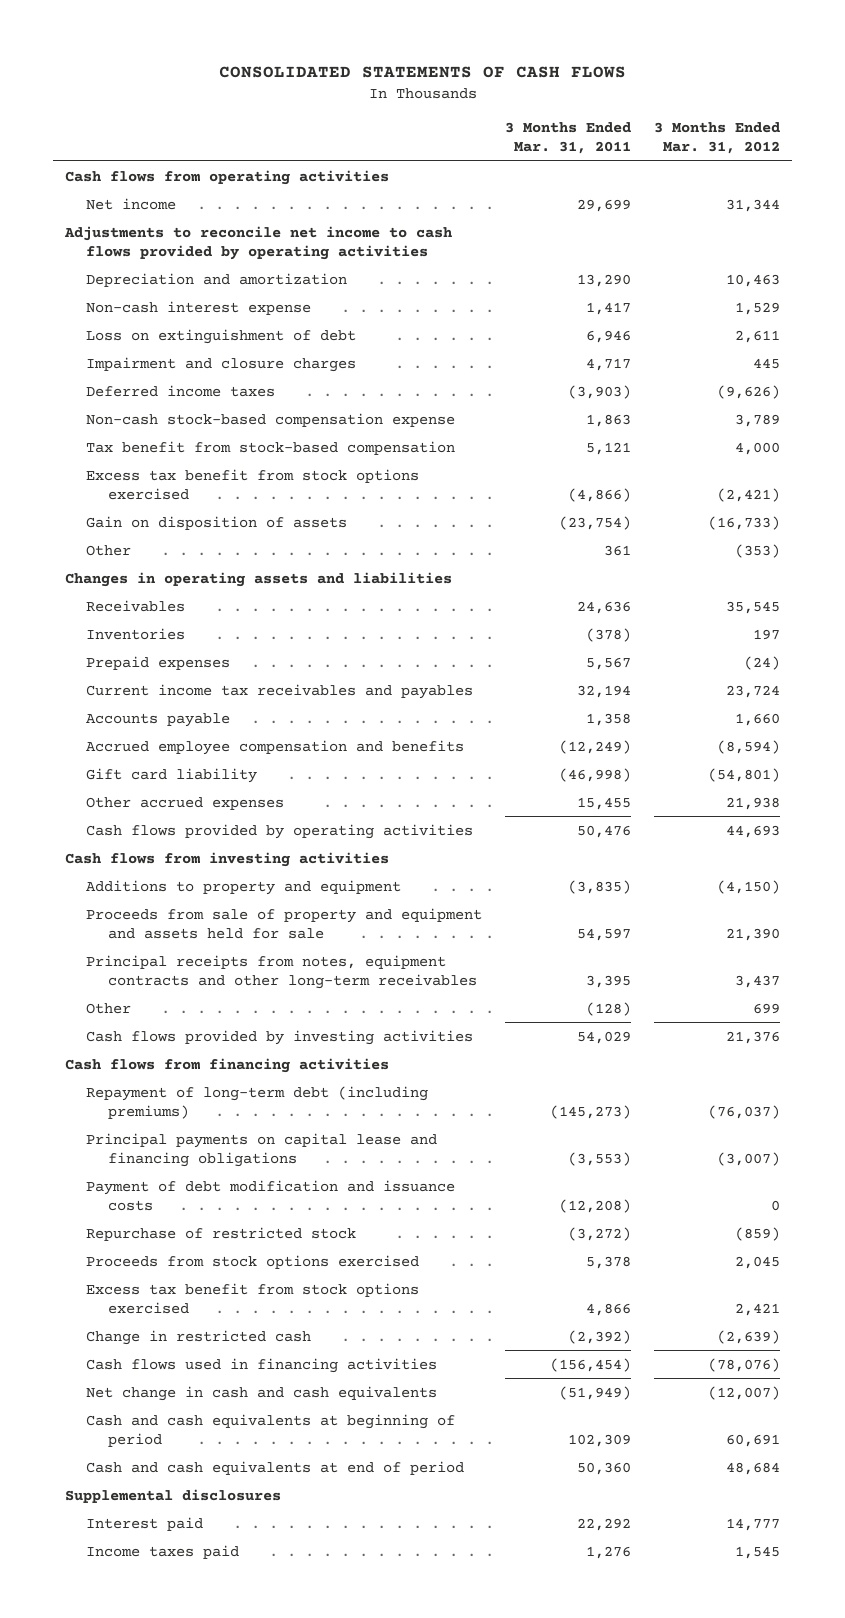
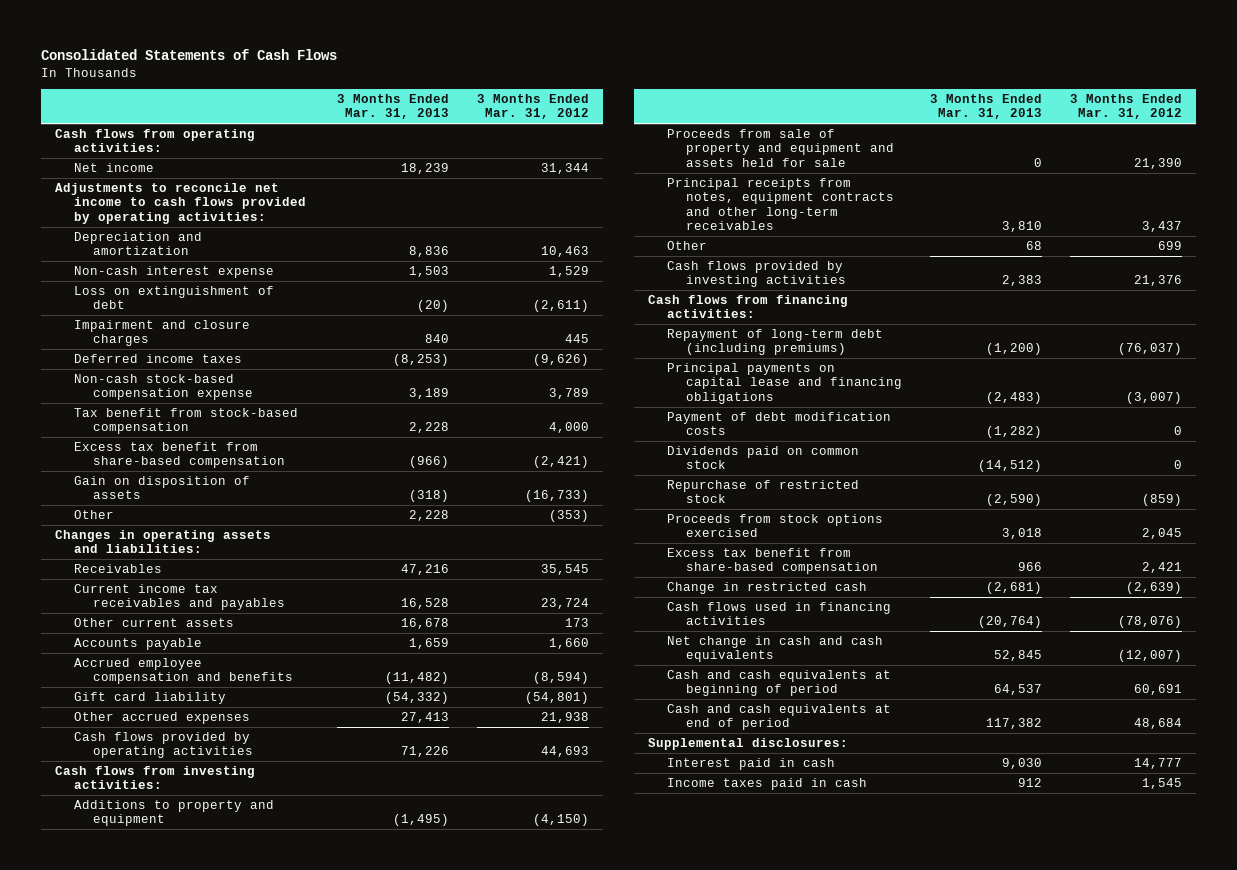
[218,66,626,79] CONSOLIDATED STATEMENTS OF CASH FLOWS -> [40,49,337,61] Consolidated Statements of Cash Flows
[505,121,632,155] 3 Months Ended Mar. 31, 2011 -> none
none -> [337,94,450,120] 3 Months Ended Mar. 31, 2013
[64,169,389,185] Cash flows from operating activities -> [54,129,255,153] Cash flows from operating activities:
[63,225,452,260] Adjustments to reconcile net income to cash flows provided by operating activities -> [54,183,306,224] Adjustments to reconcile net income to cash flows provided by operating activities:
[735,329,781,343] 2,611 -> [533,300,590,313] (2,611)
[86,468,420,500] Excess tax benefit from stock options exercised -> [73,442,286,469] Excess tax benefit from share-based compensation
[64,571,452,587] Changes in operating assets and liabilities -> [54,530,271,554] Changes in operating assets and liabilities:
[86,627,186,640] Inventories -> none
[86,655,231,670] Prepaid expenses -> none
none -> [73,618,234,628] Other current assets
[64,851,389,867] Cash flows from investing activities -> [54,766,255,790] Cash flows from investing activities:
[64,1057,389,1073] Cash flows from financing activities -> [647,295,848,319] Cash flows from financing activities:
[86,1179,456,1211] Payment of debt modification and issuance costs -> [666,412,891,436] Payment of debt modification costs
none -> [666,446,859,470] Dividends paid on common stock
[86,1282,420,1314] Excess tax benefit from stock options exercised -> [666,548,878,575] Excess tax benefit from share-based compensation
[64,1488,281,1503] Supplemental disclosures -> [647,738,848,751] Supplemental disclosures:
[86,1516,204,1531] Interest paid -> [666,758,835,771] Interest paid in cash
[86,1544,240,1559] Income taxes paid -> [666,778,867,791] Income taxes paid in cash

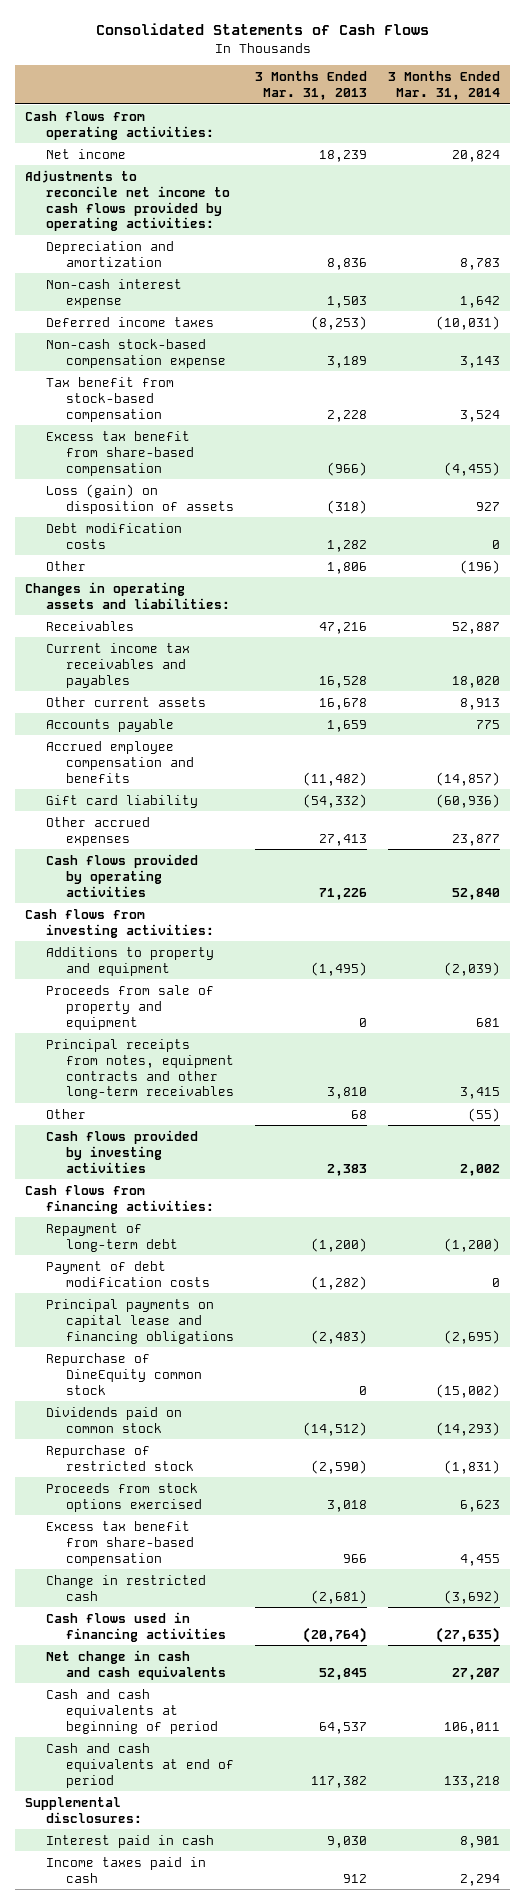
[477,94,590,120] 3 Months Ended Mar. 31, 2012 -> none
none -> [387,71,500,101] 3 Months Ended Mar. 31, 2014
[73,286,274,310] Loss on extinguishment of debt -> none
[73,320,250,347] Impairment and closure charges -> none
[73,476,250,500] Gain on disposition of assets -> [45,483,235,514] Loss (gain) on disposition of assets
none -> [45,522,182,549] Debt modification costs
[409,510,450,522] 2,228 -> [327,561,368,574] 1,806
[666,129,894,167] Proceeds from sale of property and equipment and assets held for sale -> [45,984,214,1030] Proceeds from sale of property and equipment
[666,329,883,356] Repayment of long-term debt (including premiums) -> [45,1222,179,1252] Repayment of long-term debt
[666,363,902,404] Principal payments on capital lease and financing obligations -> [45,1298,235,1344] Principal payments on capital lease and financing obligations
none -> [45,1352,203,1395] Repurchase of DineEquity common stock

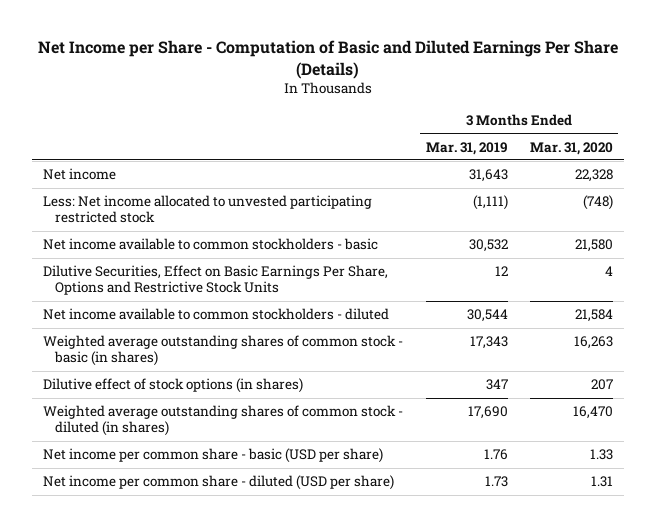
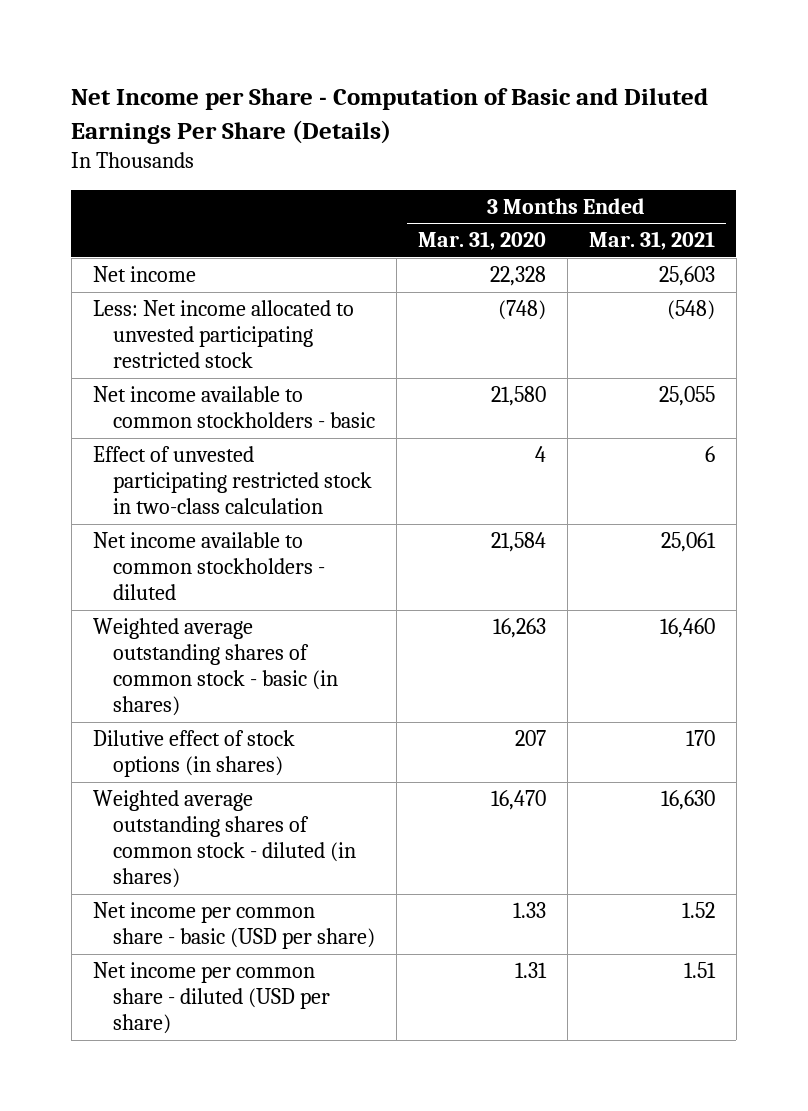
[425,141,508,155] Mar. 31, 2019 -> none
none -> [588,231,715,251] Mar. 31, 2021
[43,265,389,296] Dilutive Securities, Effect on Basic Earnings Per Share, Options and Restrictive Stock Units -> [92,446,373,515] Effect of unvested participating restricted stock in two-class calculation

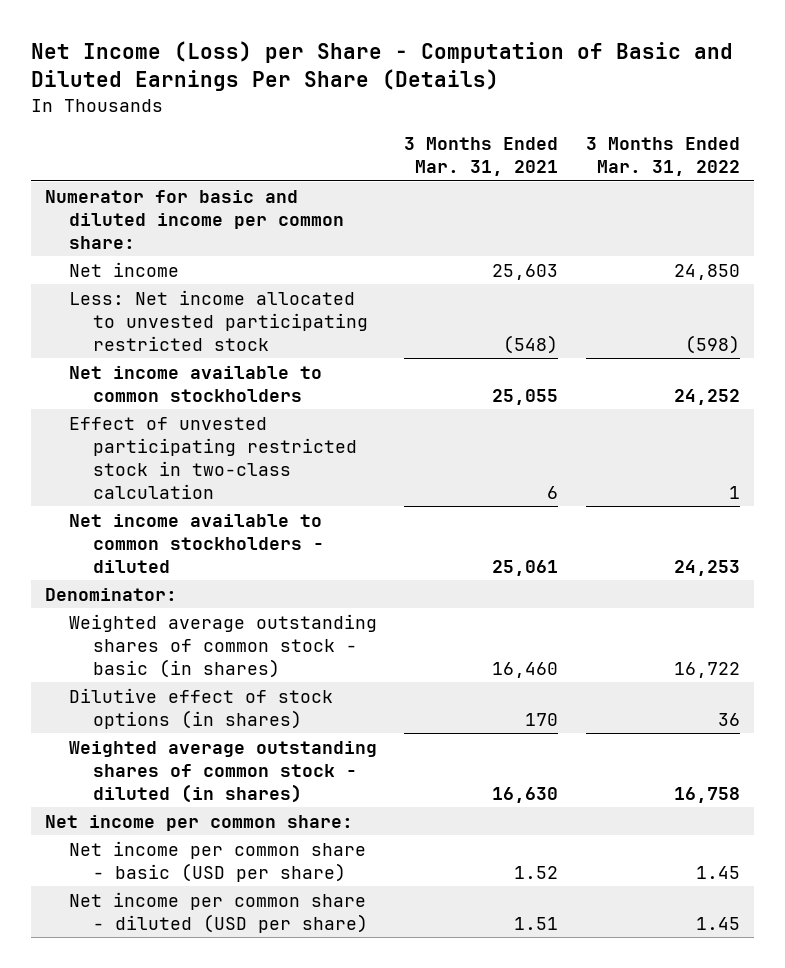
[71,88,709,144] Net Income per Share - Computation of Basic and Diluted Earnings Per Share (Details) -> [30,41,733,92] Net Income (Loss) per Share - Computation of Basic and Diluted Earnings Per Share (Details)
[418,231,547,251] Mar. 31, 2020 -> none
none -> [586,137,741,177] 3 Months Ended Mar. 31, 2022
none -> [44,189,344,249] Numerator for basic and diluted income per common share:
[92,386,376,429] Net income available to common stockholders - basic -> [68,365,322,402] Net income available to common stockholders
none -> [44,587,177,601] Denominator:
none -> [44,814,353,831] Net income per common share:

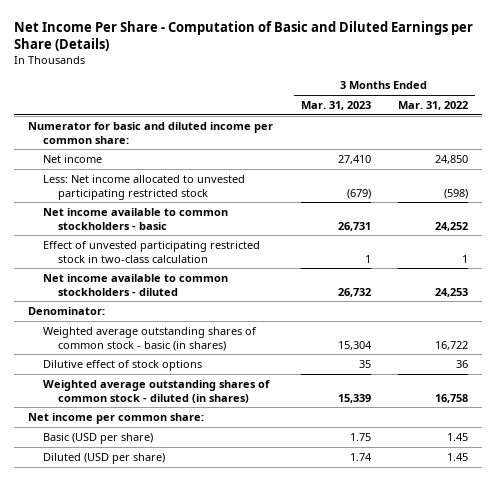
[30,41,733,92] Net Income (Loss) per Share - Computation of Basic and Diluted Earnings Per Share (Details) -> [14,20,474,52] Net Income Per Share - Computation of Basic and Diluted Earnings per Share (Details)
[404,137,559,177] 3 Months Ended Mar. 31, 2021 -> none
none -> [300,101,371,111] Mar. 31, 2023
[68,365,322,402] Net income available to common stockholders -> [42,207,228,230] Net income available to common stockholders - basic
[68,687,333,729] Dilutive effect of stock options (in shares) -> [42,359,202,371] Dilutive effect of stock options
[68,840,366,882] Net income per common share - basic (USD per share) -> [42,432,153,444] Basic (USD per share)
[68,891,368,933] Net income per common share - diluted (USD per share) -> [42,452,165,464] Diluted (USD per share)

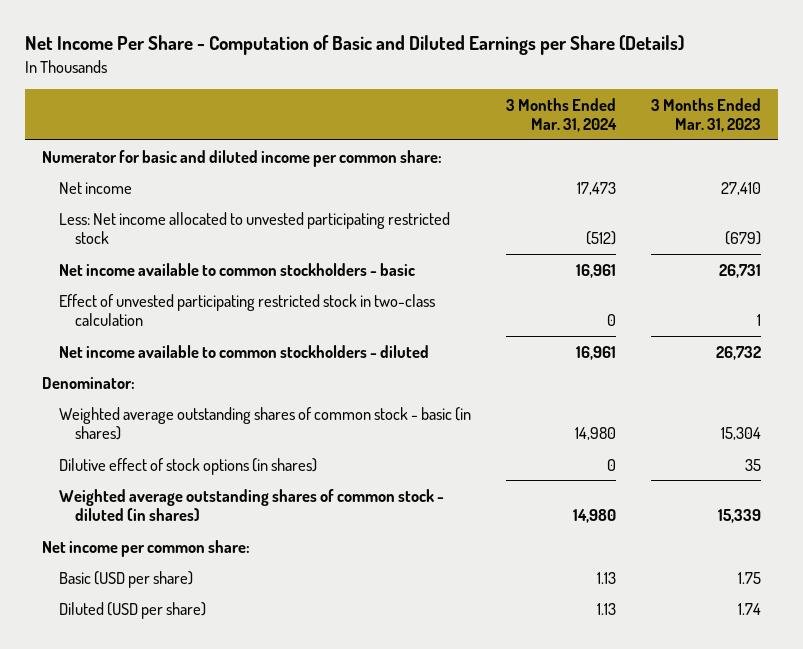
[398,101,469,111] Mar. 31, 2022 -> none
none -> [505,97,617,133] 3 Months Ended Mar. 31, 2024
[42,359,202,371] Dilutive effect of stock options -> [58,457,317,475] Dilutive effect of stock options (in shares)

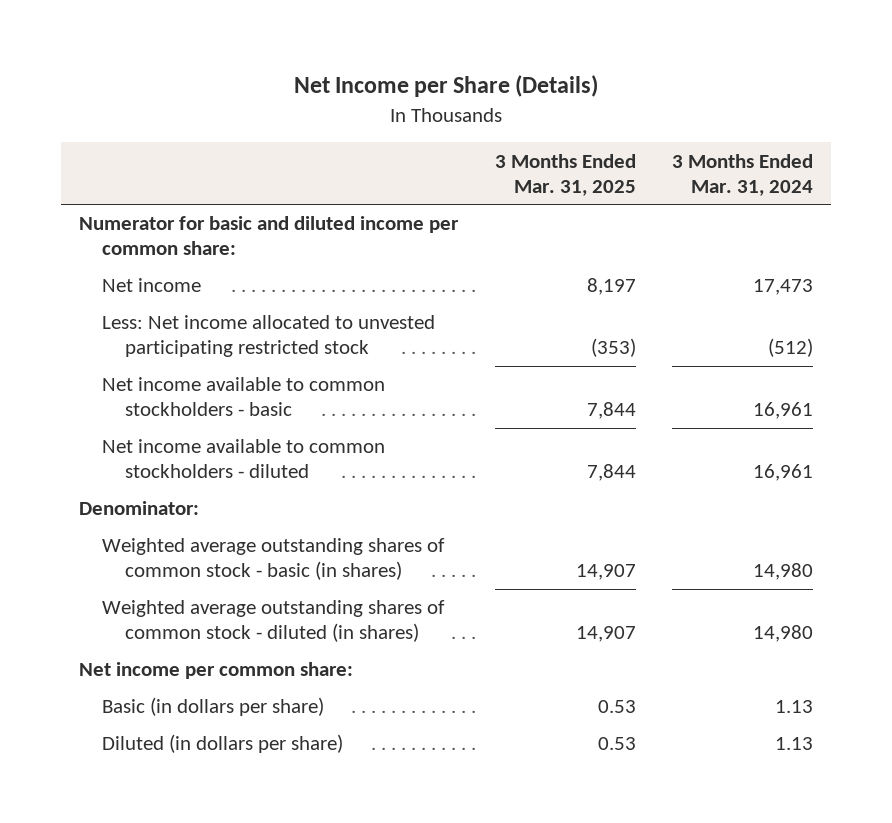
[24,35,684,56] Net Income Per Share - Computation of Basic and Diluted Earnings per Share (Details) -> [294,75,599,98] Net Income per Share (Details)
[650,97,761,133] 3 Months Ended Mar. 31, 2023 -> none
none -> [494,153,636,196] 3 Months Ended Mar. 31, 2025
[58,293,435,327] Effect of unvested participating restricted stock in two-class calculation -> none
[58,457,317,475] Dilutive effect of stock options (in shares) -> none
[58,570,193,588] Basic (USD per share) -> [101,697,324,717] Basic (in dollars per share)
[58,601,206,619] Diluted (USD per share) -> [101,734,343,754] Diluted (in dollars per share)

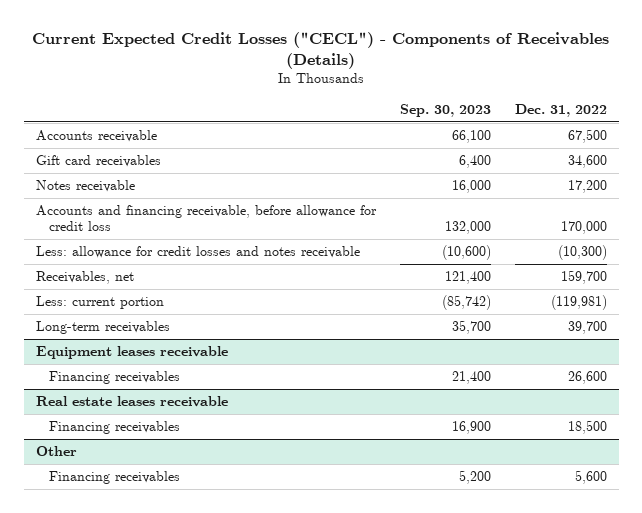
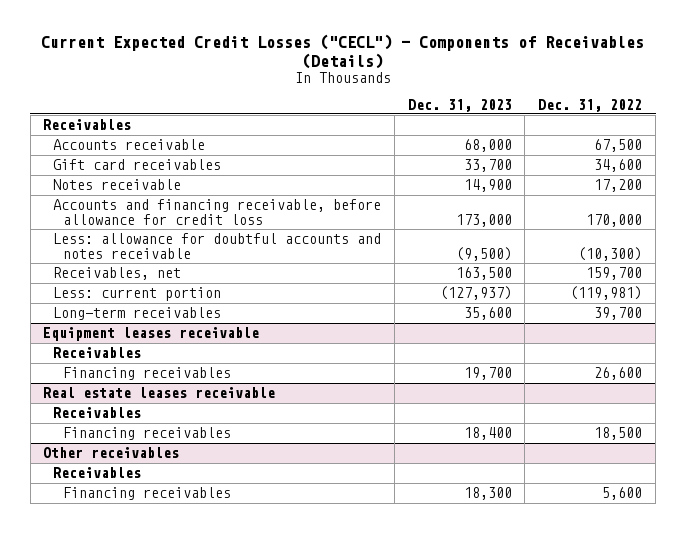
[399,103,491,117] Sep. 30, 2023 -> none
none -> [407,98,512,112] Dec. 31, 2023
none -> [43,119,132,131] Receivables
[35,246,360,259] Less: allowance for credit losses and notes receivable -> [53,233,382,259] Less: allowance for doubtful accounts and notes receivable
none -> [53,347,142,359] Receivables
none -> [53,407,142,419] Receivables
[35,446,77,457] Other -> [43,447,180,459] Other receivables
none -> [53,467,142,479] Receivables

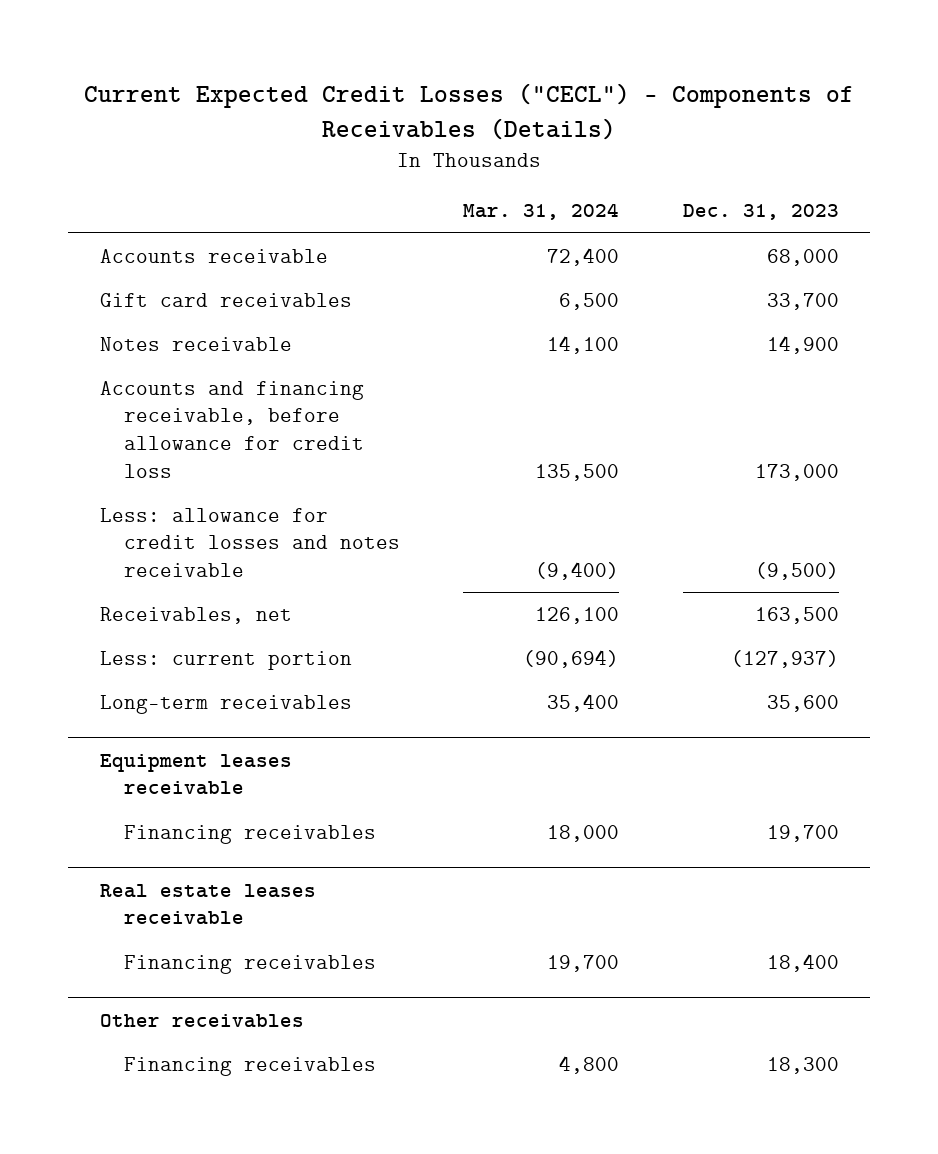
[538,98,643,112] Dec. 31, 2022 -> none
none -> [463,203,620,221] Mar. 31, 2024
[43,119,132,131] Receivables -> none
[53,233,382,259] Less: allowance for doubtful accounts and notes receivable -> [99,507,401,578] Less: allowance for credit losses and notes receivable
[53,347,142,359] Receivables -> none
[53,407,142,419] Receivables -> none
[53,467,142,479] Receivables -> none

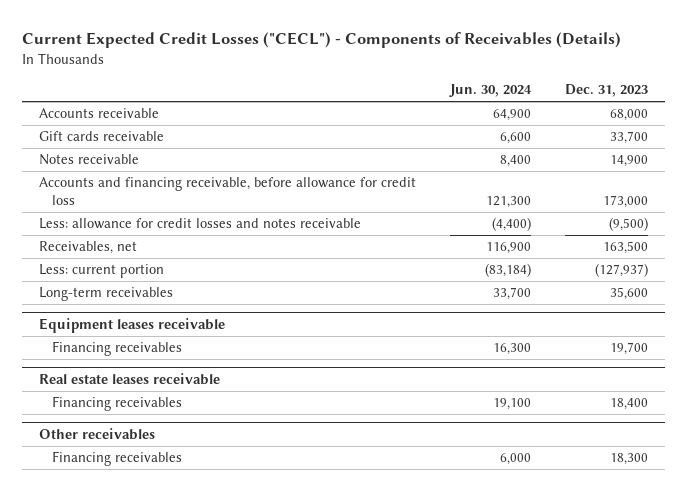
[463,203,620,221] Mar. 31, 2024 -> none
none -> [449,84,533,98] Jun. 30, 2024
[99,292,352,307] Gift card receivables -> [39,131,165,142] Gift cards receivable

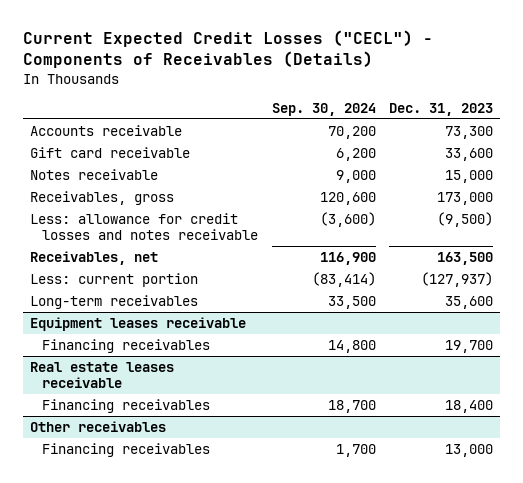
[449,84,533,98] Jun. 30, 2024 -> none
none -> [271,102,376,116] Sep. 30, 2024
[610,109,649,122] 68,000 -> [445,125,494,139] 73,300
[39,131,165,142] Gift cards receivable -> [29,146,190,158] Gift card receivable
[610,131,649,145] 33,700 -> [445,147,494,161] 33,600
[610,155,649,168] 14,900 -> [445,169,494,183] 15,000
[39,177,417,205] Accounts and financing receivable, before allowance for credit loss -> [29,190,174,205] Receivables, gross
[610,453,649,466] 18,300 -> [445,443,494,457] 13,000

